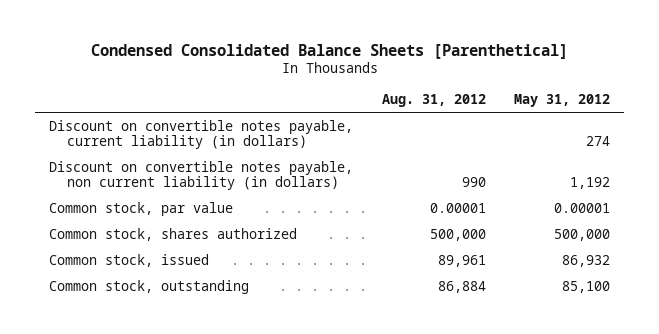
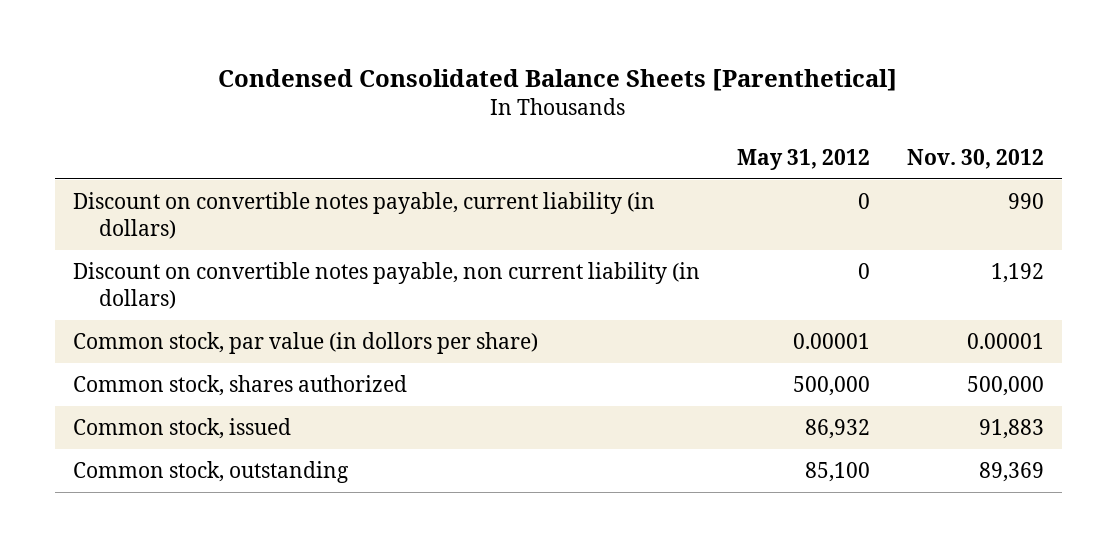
[381,94,486,108] Aug. 31, 2012 -> none
none -> [906,148,1044,169] Nov. 30, 2012
[586,136,611,147] 274 -> [857,193,870,210] 0
[570,177,611,190] 1,192 -> [857,263,870,280] 0
[49,201,234,216] Common stock, par value -> [73,332,539,355] Common stock, par value (in dollors per share)

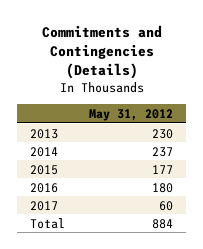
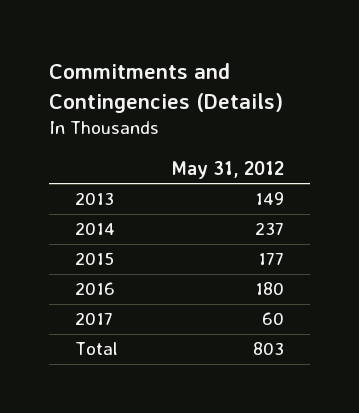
[152,128,174,139] 230 -> [254,192,284,206] 149
[152,218,174,229] 884 -> [252,342,284,356] 803

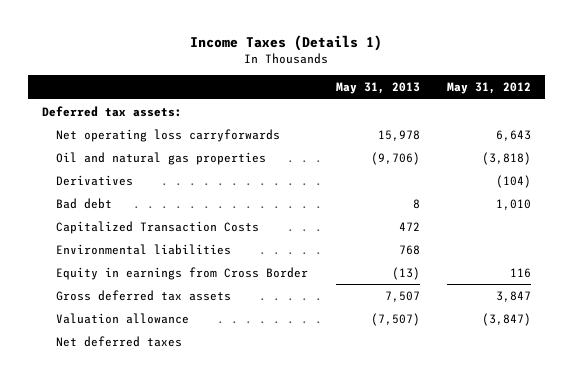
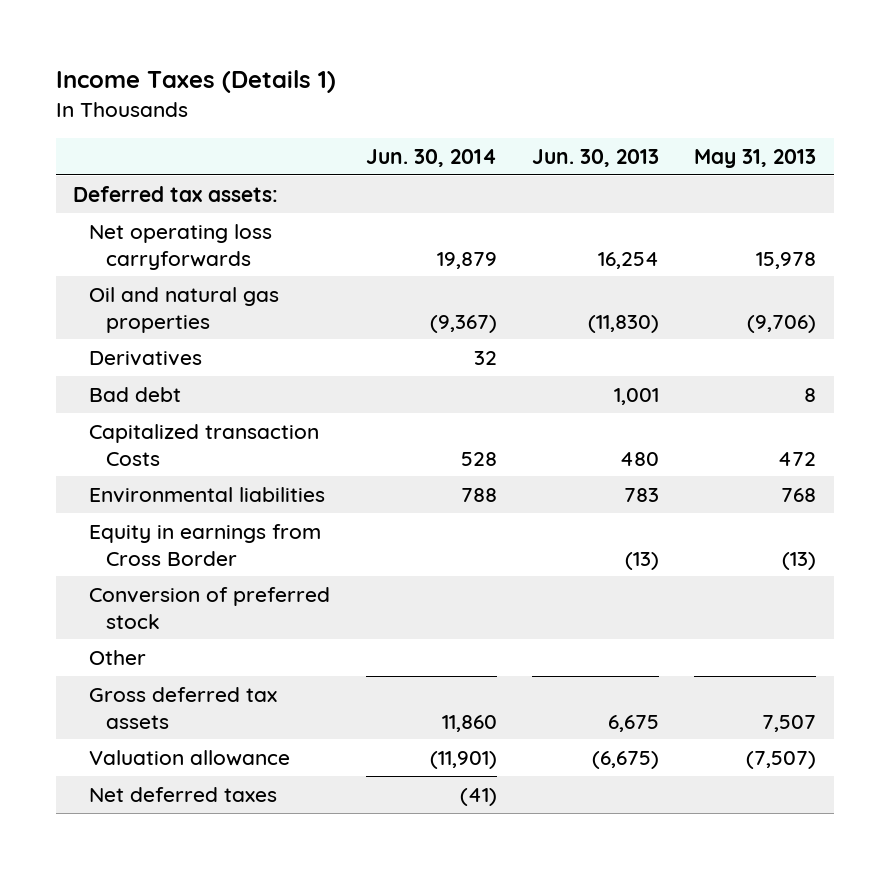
[447,82,532,95] May 31, 2012 -> none
none -> [365,148,497,167] Jun. 30, 2014
none -> [531,148,659,167] Jun. 30, 2013
[56,220,260,234] Capitalized Transaction Costs -> [89,423,320,466] Capitalized transaction Costs
none -> [89,586,331,629] Conversion of preferred stock
none -> [89,649,147,665] Other

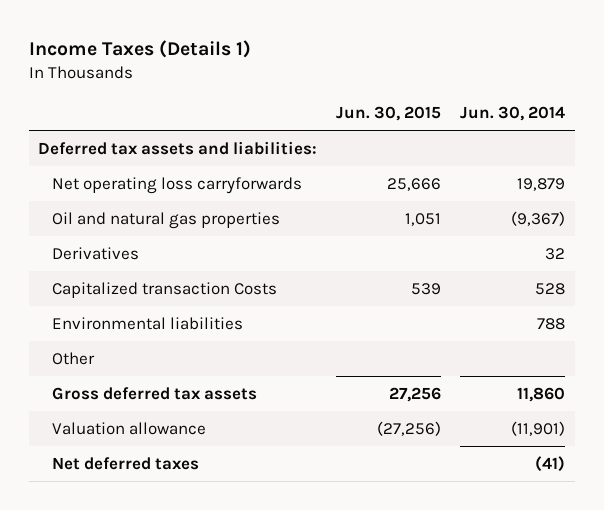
[531,148,659,167] Jun. 30, 2013 -> none
[693,148,816,168] May 31, 2013 -> none
none -> [336,106,442,122] Jun. 30, 2015
[73,185,279,202] Deferred tax assets: -> [38,140,318,155] Deferred tax assets and liabilities:
[89,386,182,402] Bad debt -> none
[89,523,322,566] Equity in earnings from Cross Border -> none
[89,586,331,629] Conversion of preferred stock -> none

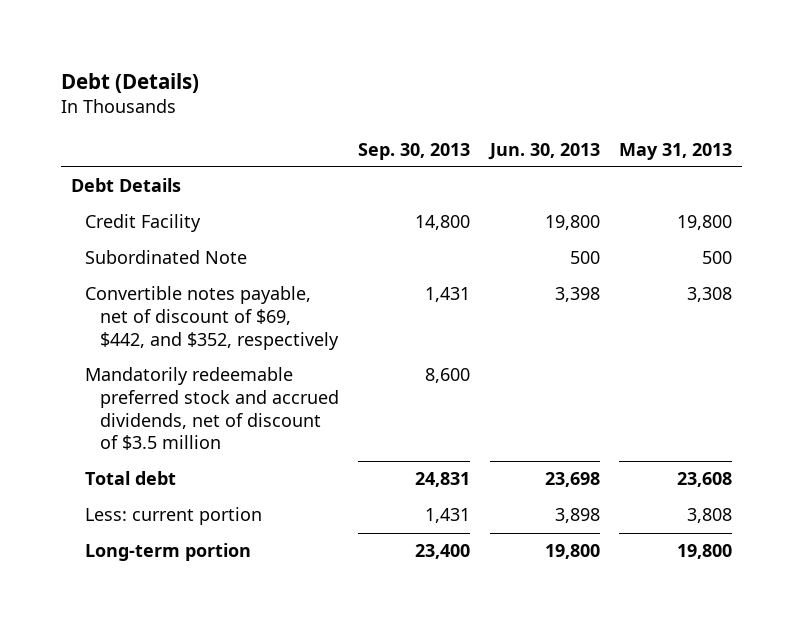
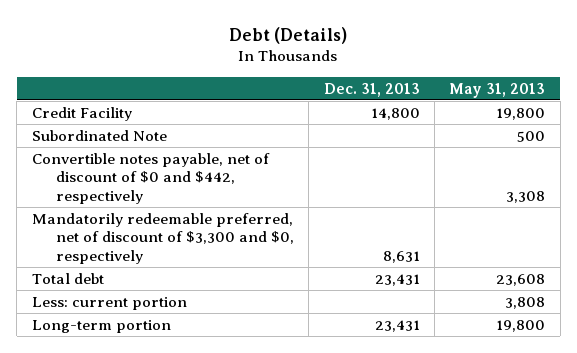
[358,142,471,160] Sep. 30, 2013 -> none
[487,142,600,160] Jun. 30, 2013 -> none
none -> [323,82,420,97] Dec. 31, 2013
[71,178,182,193] Debt Details -> none
[85,286,339,350] Convertible notes payable, net of discount of $69, $442, and $352, respectively -> [31,152,270,204] Convertible notes payable, net of discount of $0 and $442, respectively
[85,367,339,451] Mandatorily redeemable preferred stock and accrued dividends, net of discount of $3.5 million -> [31,212,294,264] Mandatorily redeemable preferred, net of discount of $3,300 and $0, respectively

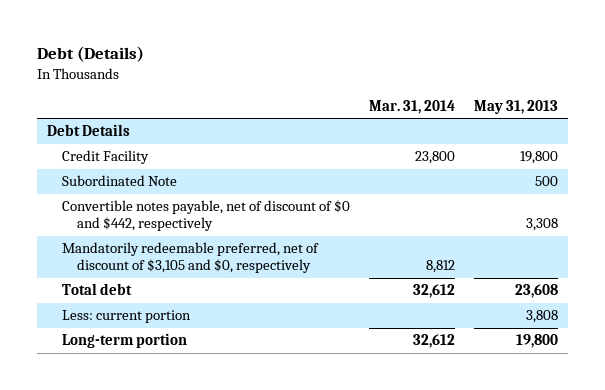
[323,82,420,97] Dec. 31, 2013 -> none
none -> [369,99,456,114] Mar. 31, 2014
none -> [46,124,130,137] Debt Details
[31,212,294,264] Mandatorily redeemable preferred, net of discount of $3,300 and $0, respectively -> [61,242,319,274] Mandatorily redeemable preferred, net of discount of $3,105 and $0, respectively

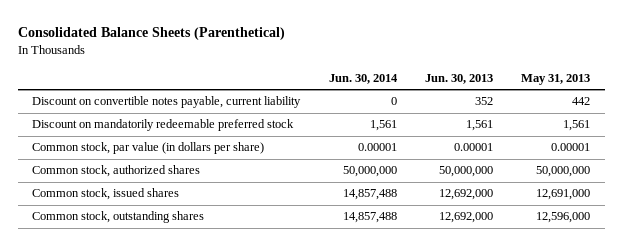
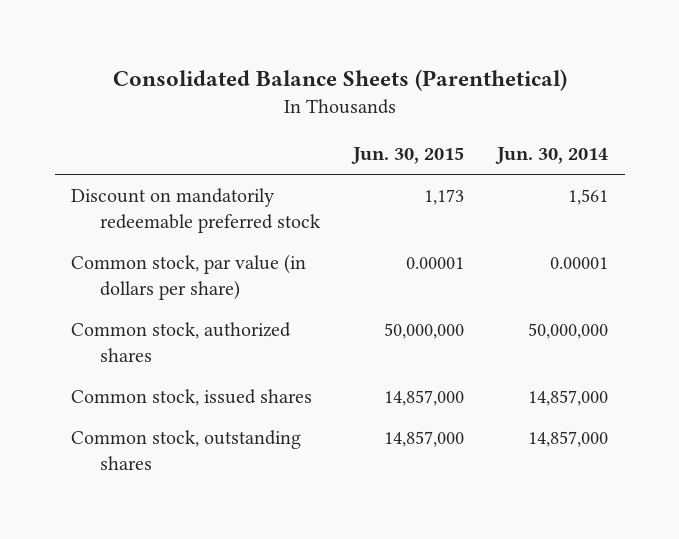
[425,73,494,84] Jun. 30, 2013 -> none
[521,73,591,85] May 31, 2013 -> none
none -> [350,147,464,165] Jun. 30, 2015
[32,96,302,109] Discount on convertible notes payable, current liability -> none
[342,189,397,201] 14,857,488 -> [528,390,609,407] 14,857,000
[342,212,397,224] 14,857,488 -> [528,431,609,448] 14,857,000

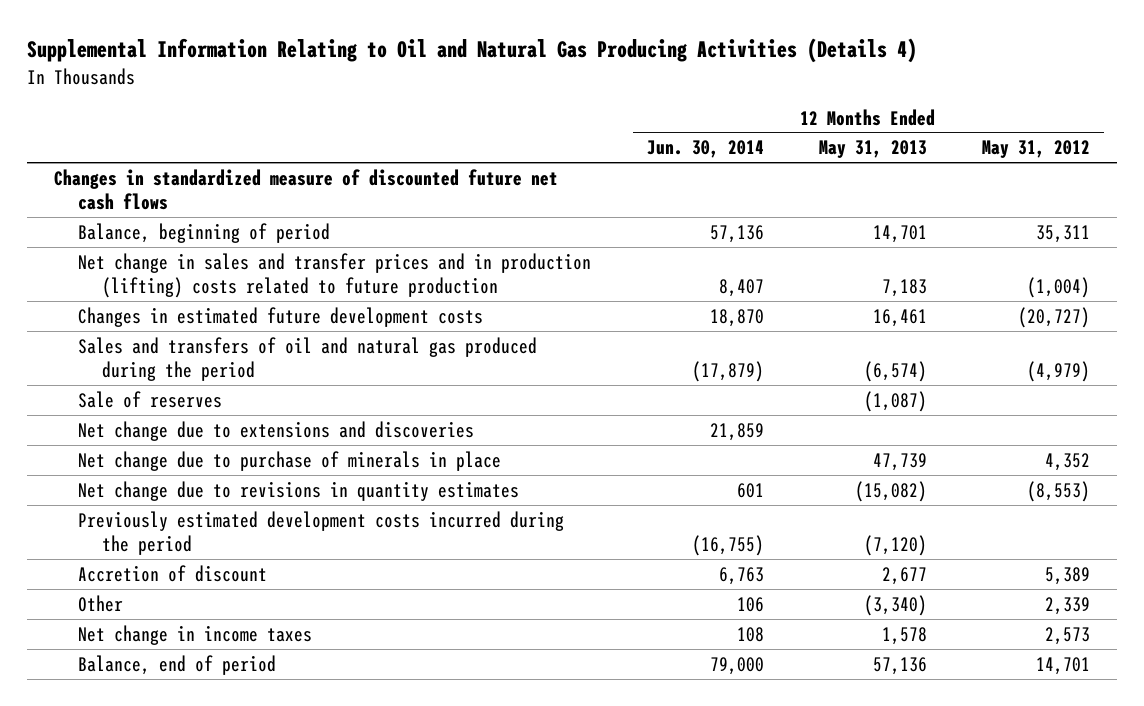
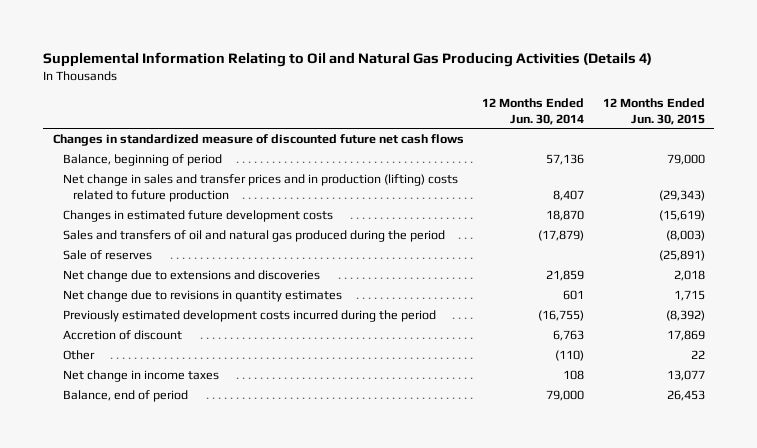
[818,140,927,159] May 31, 2013 -> none
[981,140,1090,159] May 31, 2012 -> none
none -> [602,97,705,125] 12 Months Ended Jun. 30, 2015
[78,450,502,471] Net change due to purchase of minerals in place -> none
[736,596,764,612] 106 -> [555,350,585,362] (110)

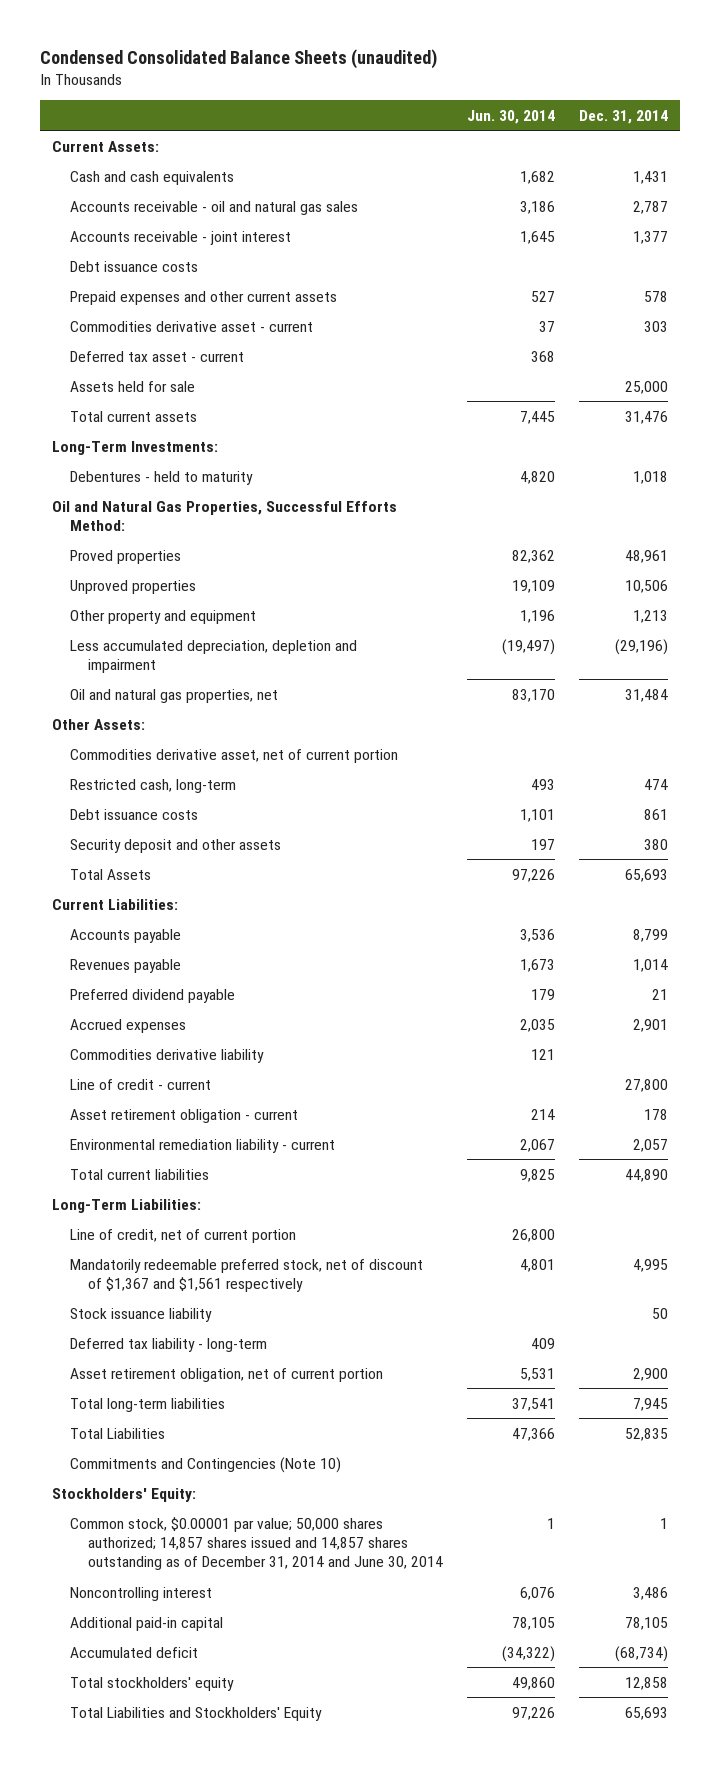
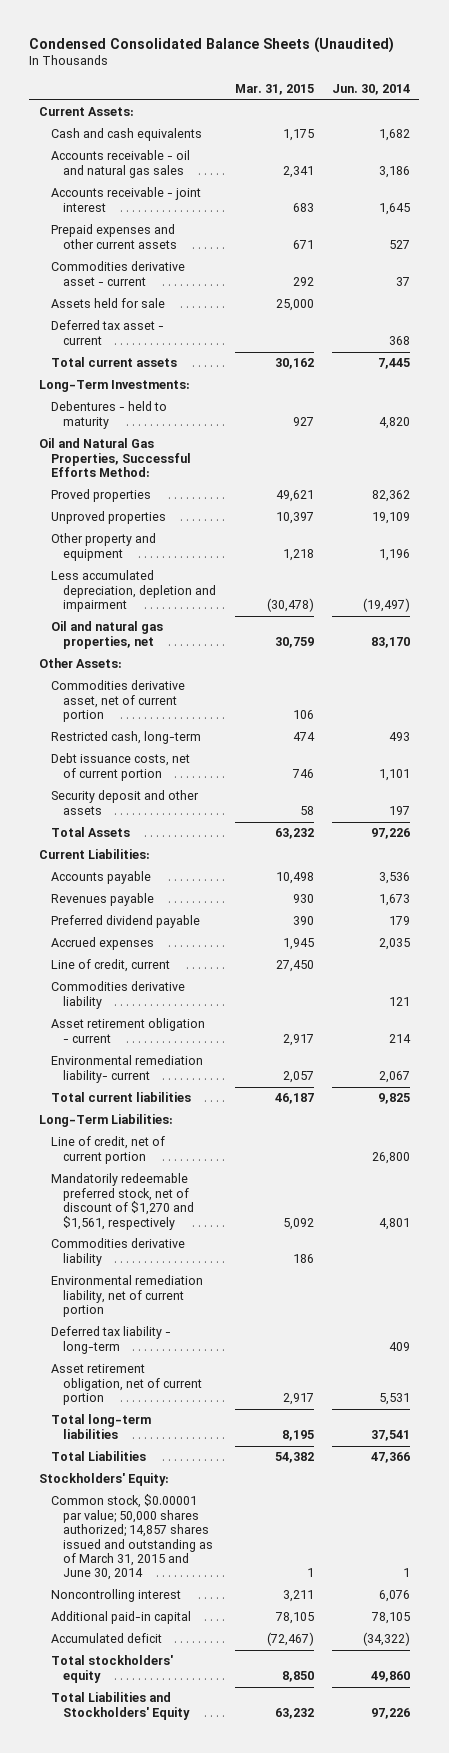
[39,48,437,69] Condensed Consolidated Balance Sheets (unaudited) -> [29,36,395,53] Condensed Consolidated Balance Sheets (Unaudited)
[579,109,669,124] Dec. 31, 2014 -> none
none -> [234,83,314,95] Mar. 31, 2015
[69,260,198,272] Debt issuance costs -> none
[69,350,244,362] Deferred tax asset - current -> [50,320,164,345] Deferred tax asset - current
[69,808,198,820] Debt issuance costs -> [50,753,190,781] Debt issuance costs, net of current portion
none -> [50,959,170,973] Line of credit, current
[69,1078,211,1090] Line of credit - current -> none
[69,1138,335,1153] Environmental remediation liability - current -> [50,1055,203,1083] Environmental remediation liability- current
[69,1307,212,1322] Stock issuance liability -> none
[69,1258,423,1292] Mandatorily redeemable preferred stock, net of discount of $1,367 and $1,561 respectively -> [50,1173,194,1230] Mandatorily redeemable preferred stock, net of discount of $1,270 and $1,561, respectively
none -> [50,1238,185,1266] Commodities derivative liability
none -> [50,1275,203,1318] Environmental remediation liability, net of current portion
[69,1456,341,1473] Commitments and Contingencies (Note 10) -> none
[69,1516,443,1571] Common stock, $0.00001 par value; 50,000 shares authorized; 14,857 shares issued and 14,857 shares outstanding as of December 31, 2014 and June 30, 2014 -> [50,1494,213,1581] Common stock, $0.00001 par value; 50,000 shares authorized; 14,857 shares issued and outstanding as of March 31, 2015 and June 30, 2014

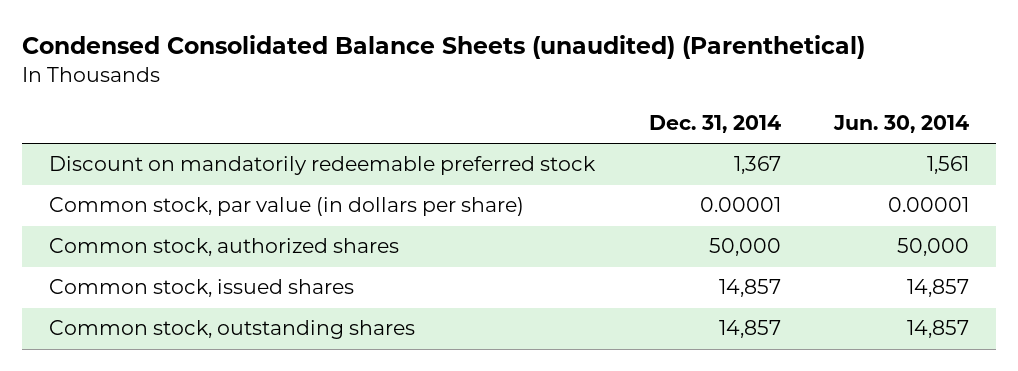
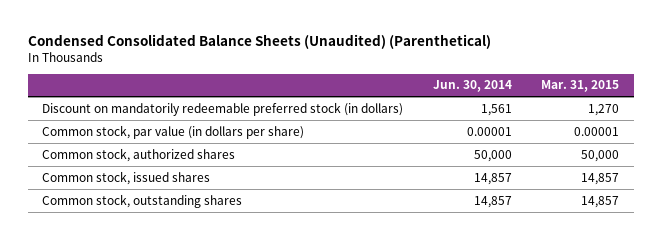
[22,35,866,60] Condensed Consolidated Balance Sheets (unaudited) (Parenthetical) -> [27,34,491,50] Condensed Consolidated Balance Sheets (Unaudited) (Parenthetical)
[648,115,781,134] Dec. 31, 2014 -> none
none -> [541,80,620,93] Mar. 31, 2015
[48,156,596,176] Discount on mandatorily redeemable preferred stock -> [42,101,404,116] Discount on mandatorily redeemable preferred stock (in dollars)

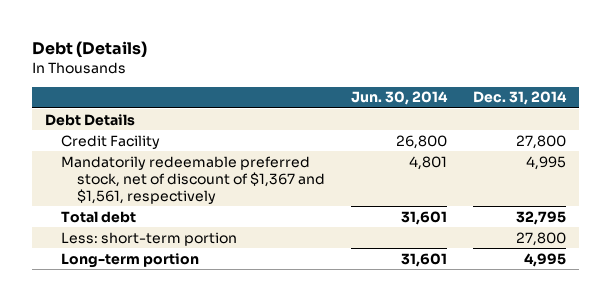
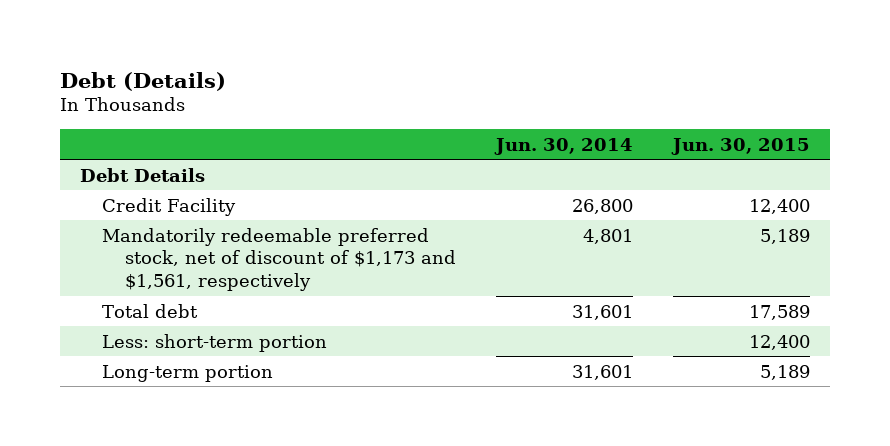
[473,91,568,106] Dec. 31, 2014 -> none
none -> [670,137,810,155] Jun. 30, 2015
[61,155,325,204] Mandatorily redeemable preferred stock, net of discount of $1,367 and $1,561, respectively -> [102,227,456,292] Mandatorily redeemable preferred stock, net of discount of $1,173 and $1,561, respectively

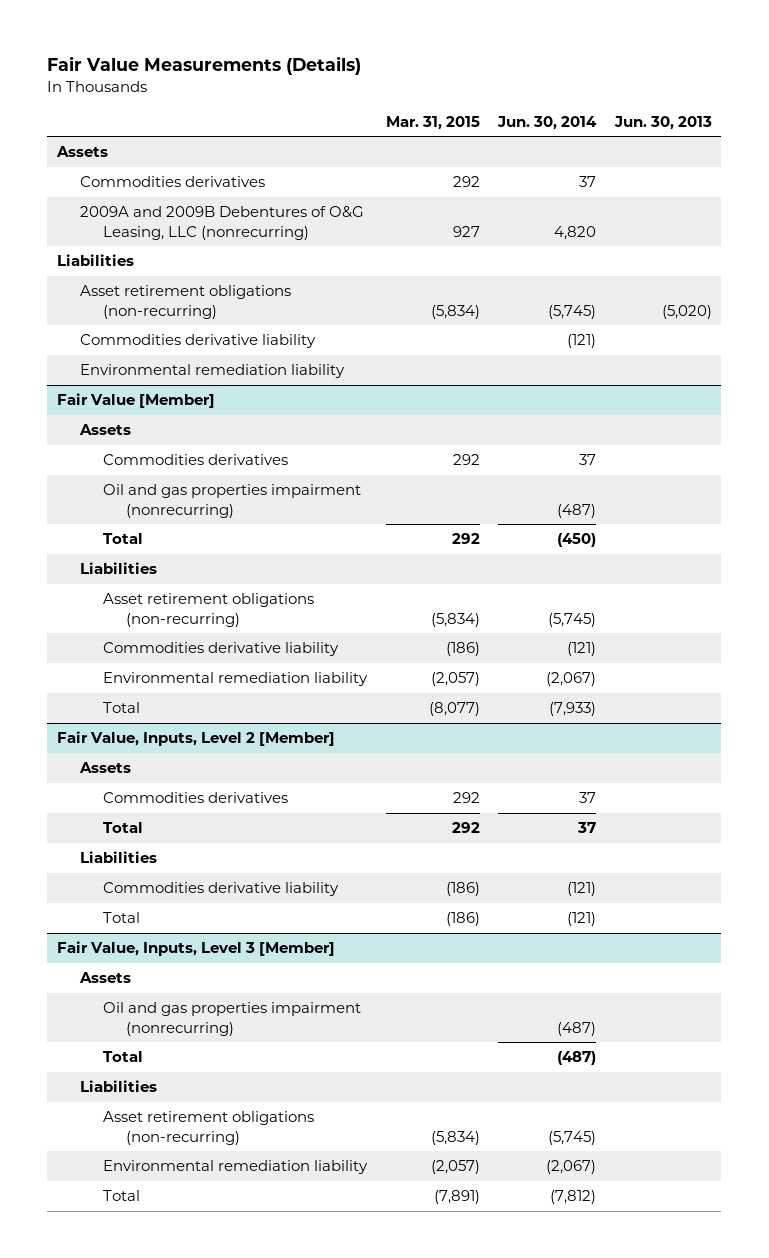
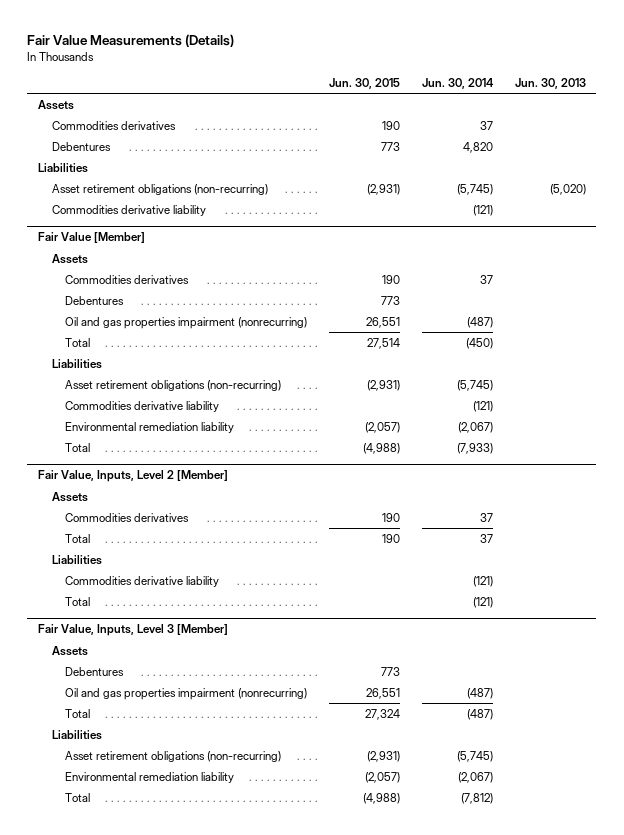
[385,115,480,130] Mar. 31, 2015 -> none
none -> [328,78,400,90] Jun. 30, 2015
[79,206,364,240] 2009A and 2009B Debentures of O&G Leasing, LLC (nonrecurring) -> [51,141,111,151] Debentures
[79,364,345,379] Environmental remediation liability -> none
none -> [64,295,124,305] Debentures
none -> [64,666,124,676] Debentures

